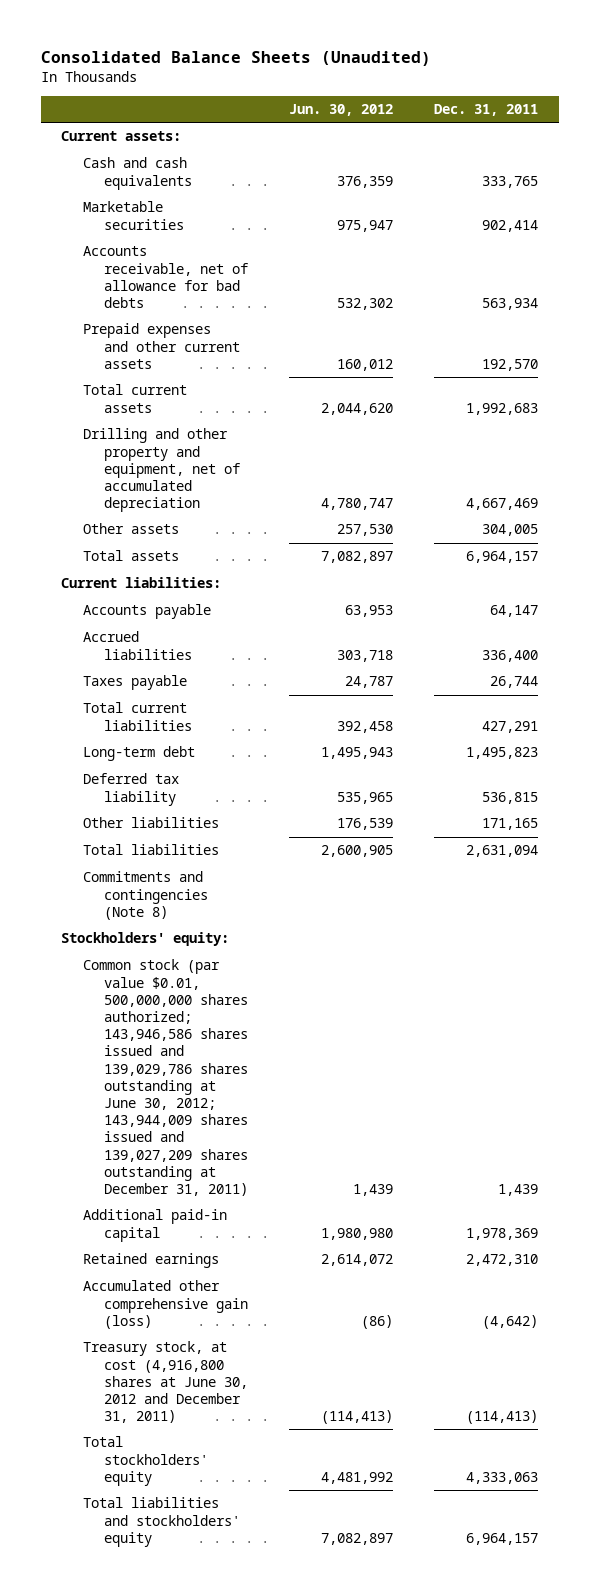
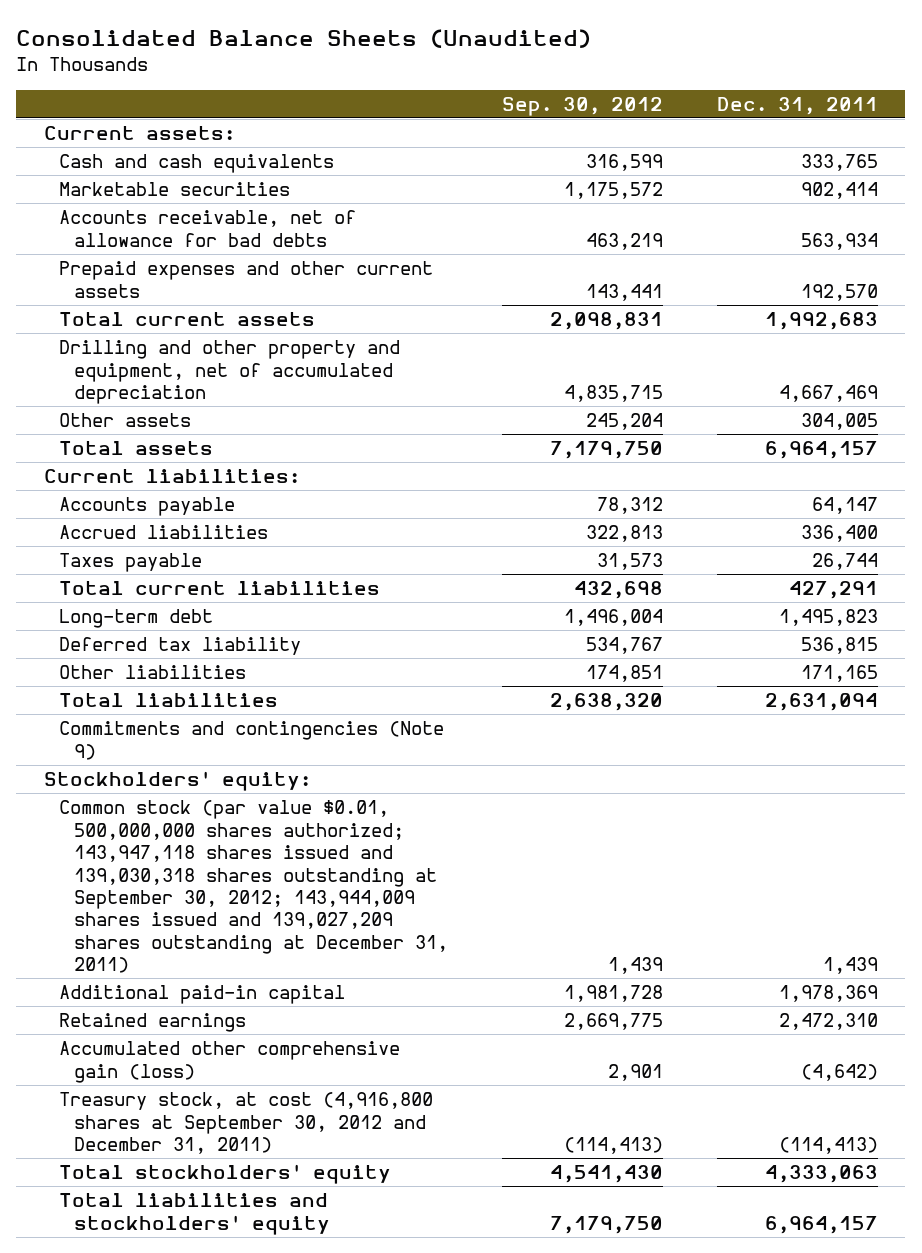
[289,104,394,117] Jun. 30, 2012 -> none
none -> [502,96,664,116] Sep. 30, 2012
[82,871,209,920] Commitments and contingencies (Note 8) -> [58,721,444,760] Commitments and contingencies (Note 9)
[82,959,249,1196] Common stock (par value $0.01, 500,000,000 shares authorized; 143,946,586 shares issued and 139,029,786 shares outstanding at June 30, 2012; 143,944,009 shares issued and 139,027,209 shares outstanding at December 31, 2011) -> [58,800,448,974] Common stock (par value $0.01, 500,000,000 shares authorized; 143,947,118 shares issued and 139,030,318 shares outstanding at September 30, 2012; 143,944,009 shares issued and 139,027,209 shares outstanding at December 31, 2011)
[82,1341,249,1424] Treasury stock, at cost (4,916,800 shares at June 30, 2012 and December 31, 2011) -> [58,1092,433,1155] Treasury stock, at cost (4,916,800 shares at September 30, 2012 and December 31, 2011)

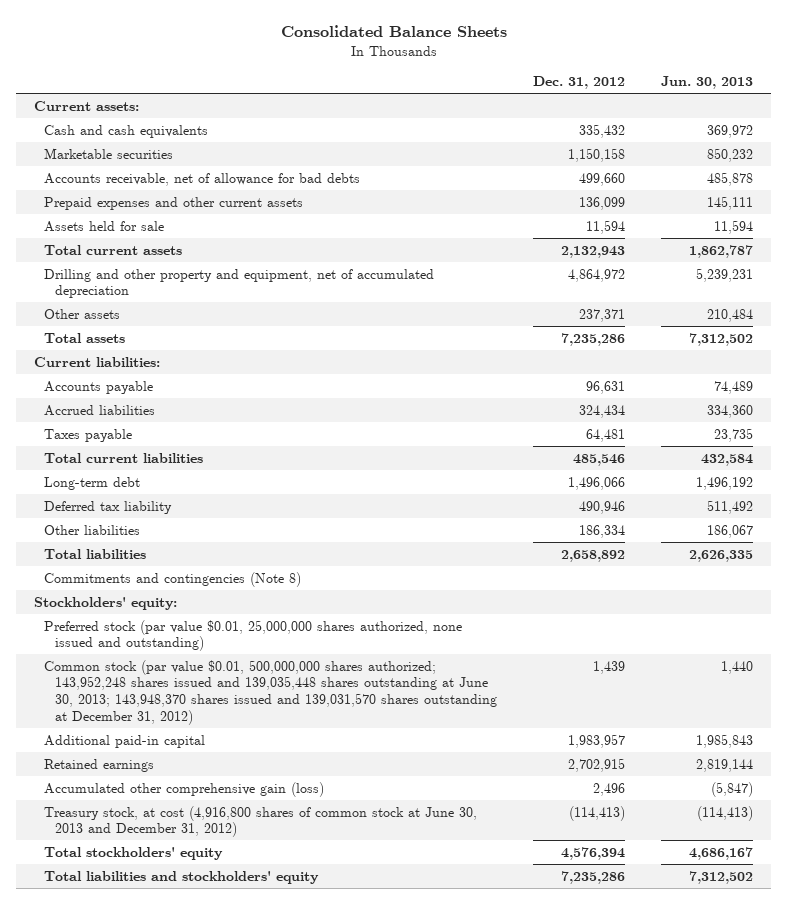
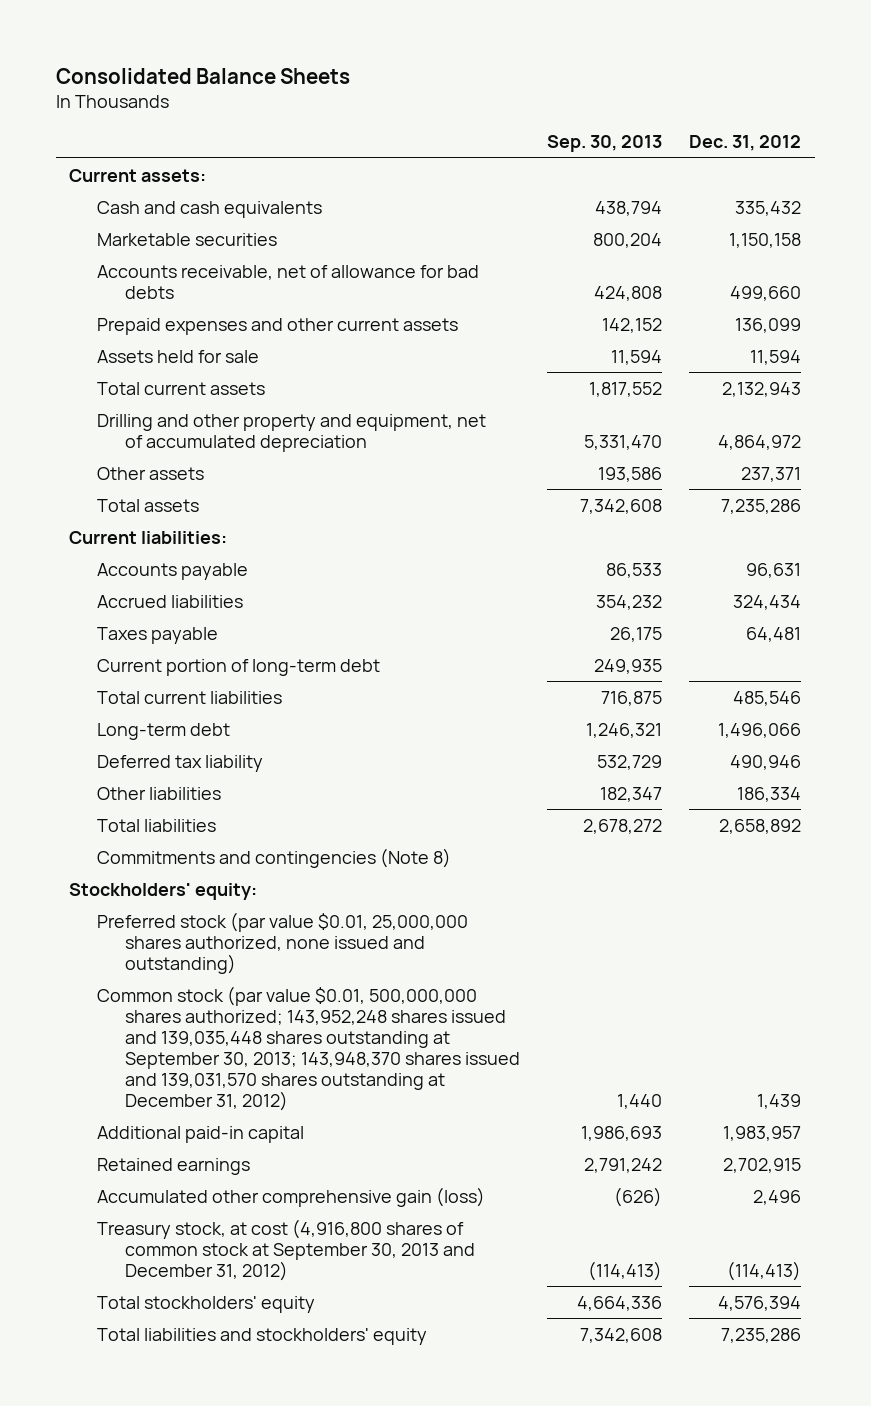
[661,75,754,89] Jun. 30, 2013 -> none
none -> [547,135,663,153] Sep. 30, 2013
none -> [97,658,381,676] Current portion of long-term debt
[44,659,497,725] Common stock (par value $0.01, 500,000,000 shares authorized; 143,952,248 shares issued and 139,035,448 shares outstanding at June 30, 2013; 143,948,370 shares issued and 139,031,570 shares outstanding at December 31, 2012) -> [97,985,521,1111] Common stock (par value $0.01, 500,000,000 shares authorized; 143,952,248 shares issued and 139,035,448 shares outstanding at September 30, 2013; 143,948,370 shares issued and 139,031,570 shares outstanding at December 31, 2012)
[44,805,478,838] Treasury stock, at cost (4,916,800 shares of common stock at June 30, 2013 and December 31, 2012) -> [97,1218,476,1281] Treasury stock, at cost (4,916,800 shares of common stock at September 30, 2013 and December 31, 2012)

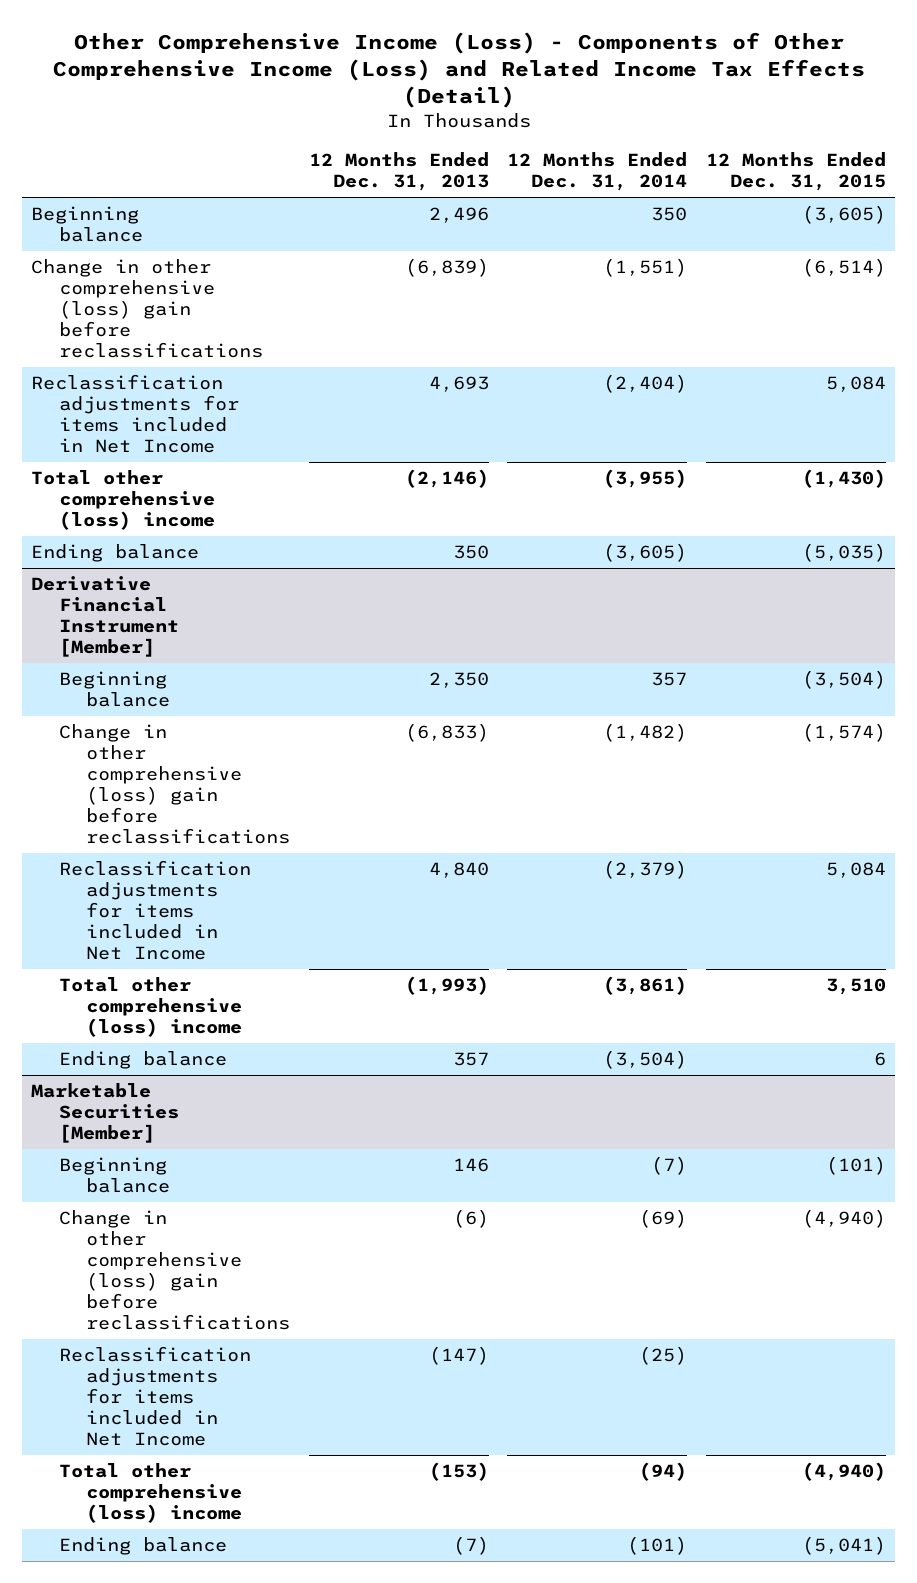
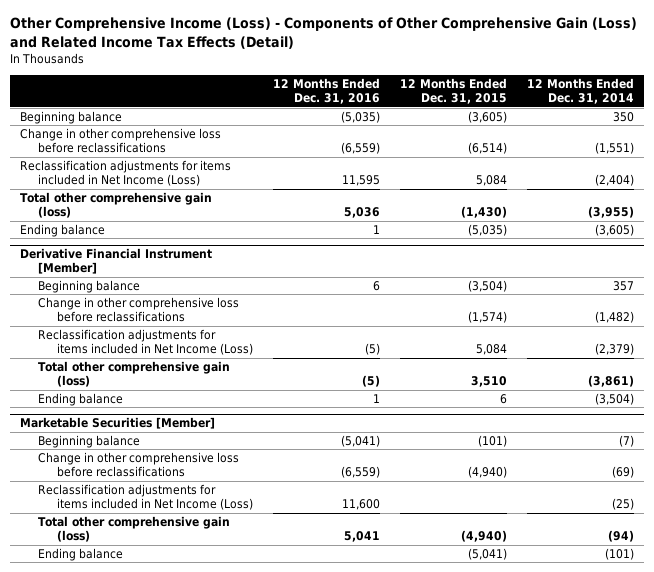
[52,32,865,109] Other Comprehensive Income (Loss) - Components of Other Comprehensive Income (Loss) and Related Income Tax Effects (Detail) -> [9,17,637,49] Other Comprehensive Income (Loss) - Components of Other Comprehensive Gain (Loss) and Related Income Tax Effects (Detail)
[308,152,489,192] 12 Months Ended Dec. 31, 2013 -> none
none -> [273,77,381,105] 12 Months Ended Dec. 31, 2016
[31,259,263,359] Change in other comprehensive (loss) gain before reclassifications -> [19,128,221,154] Change in other comprehensive loss before reclassifications
[31,374,239,454] Reclassification adjustments for items included in Net Income -> [19,160,231,187] Reclassification adjustments for items included in Net Income (Loss)
[31,470,215,531] Total other comprehensive (loss) income -> [19,192,212,219] Total other comprehensive gain (loss)
[58,724,291,845] Change in other comprehensive (loss) gain before reclassifications -> [38,297,240,323] Change in other comprehensive loss before reclassifications
[58,860,251,961] Reclassification adjustments for items included in Net Income -> [38,329,254,356] Reclassification adjustments for items included in Net Income (Loss)
[58,977,243,1038] Total other comprehensive (loss) income -> [38,361,231,388] Total other comprehensive gain (loss)
[58,1210,291,1331] Change in other comprehensive (loss) gain before reclassifications -> [38,452,240,478] Change in other comprehensive loss before reclassifications
[58,1346,251,1447] Reclassification adjustments for items included in Net Income -> [38,484,254,511] Reclassification adjustments for items included in Net Income (Loss)
[58,1463,243,1524] Total other comprehensive (loss) income -> [38,516,231,543] Total other comprehensive gain (loss)

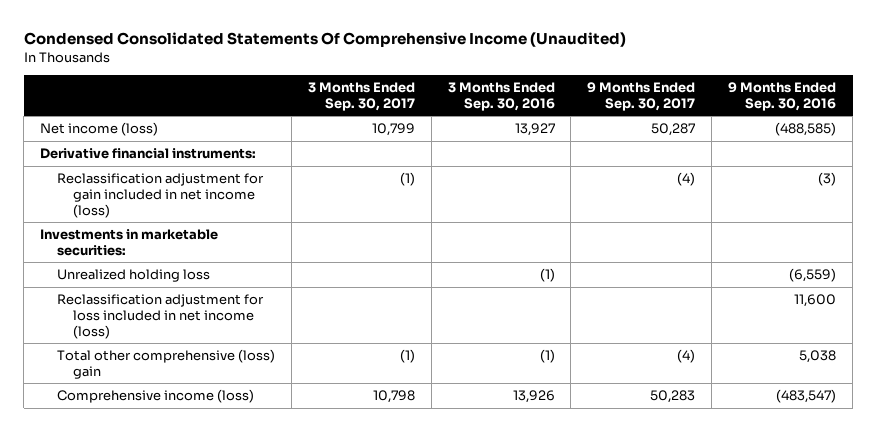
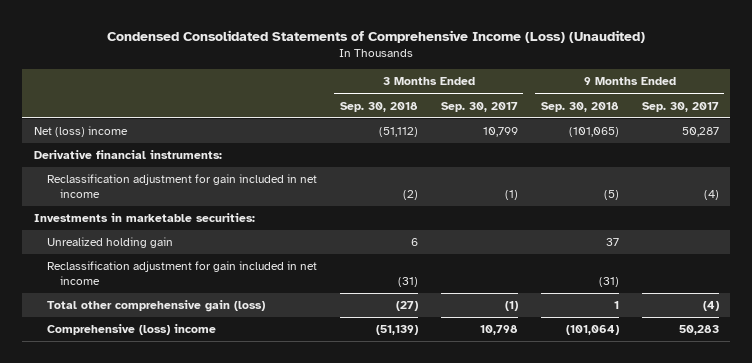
[23,32,626,48] Condensed Consolidated Statements Of Comprehensive Income (Unaudited) -> [107,29,646,43] Condensed Consolidated Statements of Comprehensive Income (Loss) (Unaudited)
[447,81,555,111] 3 Months Ended Sep. 30, 2016 -> none
[728,81,837,111] 9 Months Ended Sep. 30, 2016 -> none
none -> [339,101,418,112] Sep. 30, 2018
none -> [540,101,619,112] Sep. 30, 2018
[40,122,159,137] Net income (loss) -> [33,126,128,138] Net (loss) income
[56,173,264,218] Reclassification adjustment for gain included in net income (loss) -> [46,174,317,198] Reclassification adjustment for gain included in net income
[56,269,210,283] Unrealized holding loss -> [46,237,173,249] Unrealized holding gain
[56,294,264,339] Reclassification adjustment for loss included in net income (loss) -> [46,261,317,285] Reclassification adjustment for gain included in net income
[56,349,275,379] Total other comprehensive (loss) gain -> [46,300,265,313] Total other comprehensive gain (loss)
[56,389,254,404] Comprehensive income (loss) -> [46,324,216,336] Comprehensive (loss) income

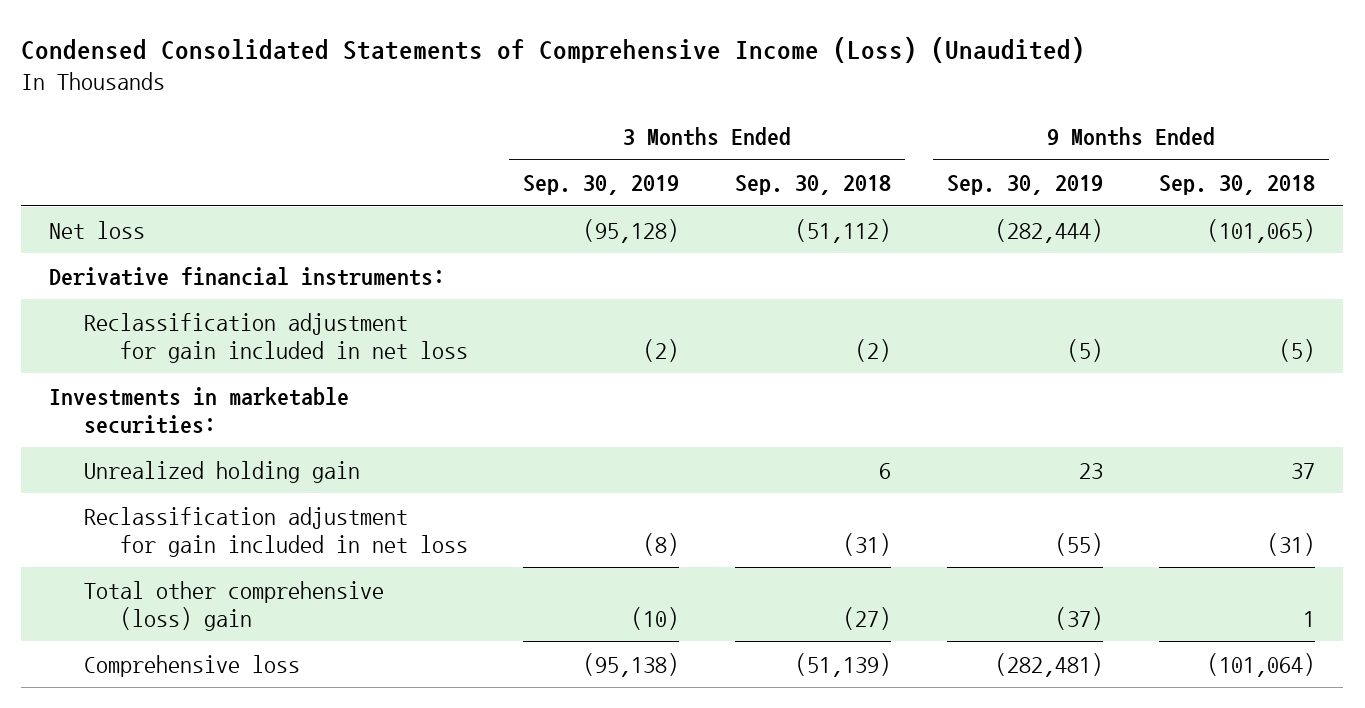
[440,101,518,112] Sep. 30, 2017 -> none
[641,101,719,112] Sep. 30, 2017 -> none
none -> [523,174,680,195] Sep. 30, 2019
none -> [947,174,1104,195] Sep. 30, 2019
[33,126,128,138] Net (loss) income -> [49,220,146,239] Net loss
[46,174,317,198] Reclassification adjustment for gain included in net income -> [84,312,468,363] Reclassification adjustment for gain included in net loss
[46,261,317,285] Reclassification adjustment for gain included in net income -> [84,506,468,557] Reclassification adjustment for gain included in net loss
[46,300,265,313] Total other comprehensive gain (loss) -> [84,580,385,631] Total other comprehensive (loss) gain
[46,324,216,336] Comprehensive (loss) income -> [84,654,301,677] Comprehensive loss

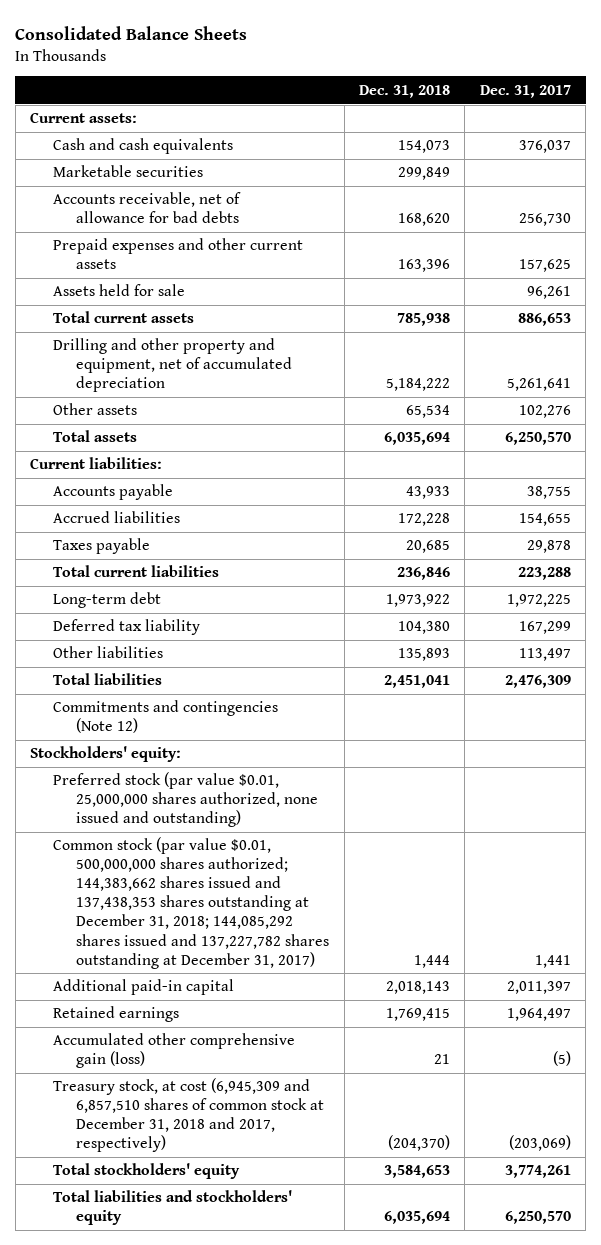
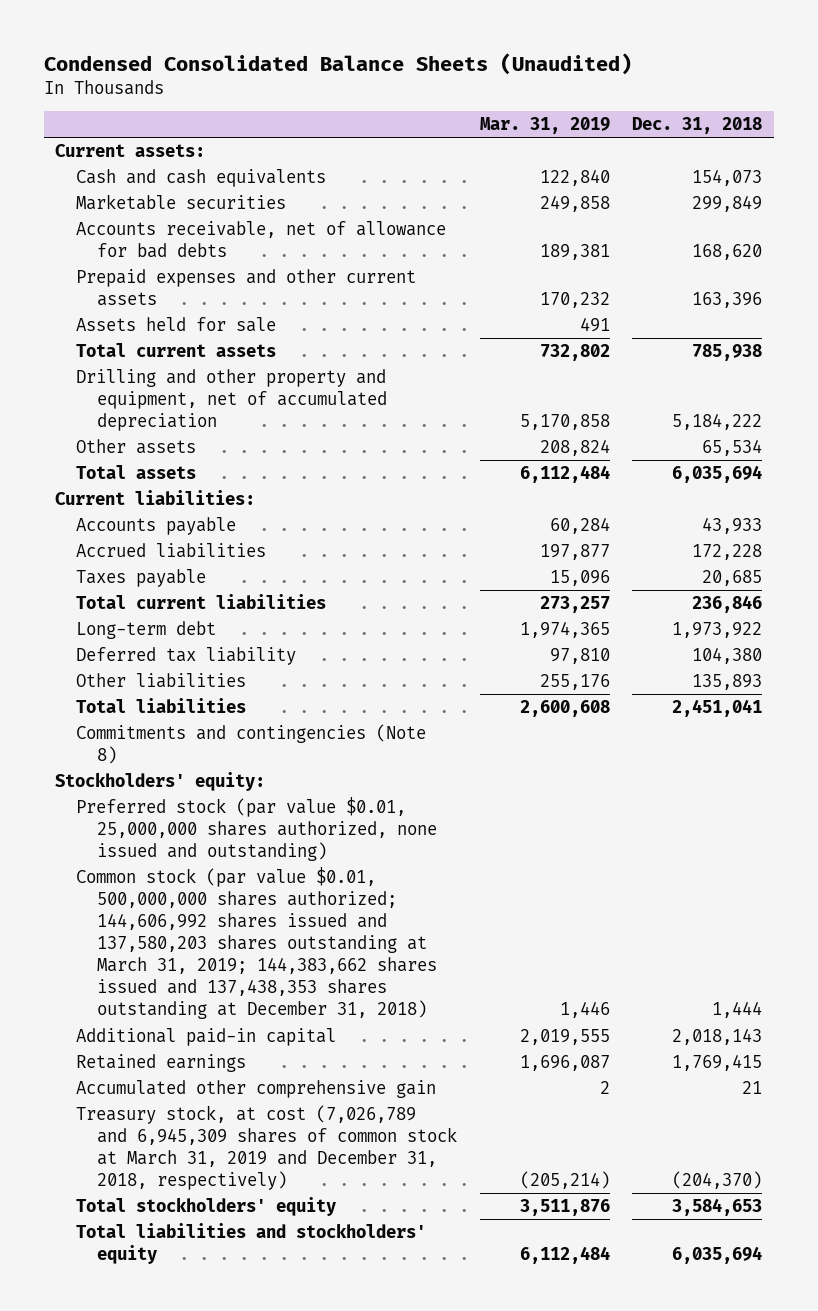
[15,25,248,40] Consolidated Balance Sheets -> [44,52,633,75] Condensed Consolidated Balance Sheets (Unaudited)
[479,84,571,98] Dec. 31, 2017 -> none
none -> [479,117,610,135] Mar. 31, 2019
[53,700,279,734] Commitments and contingencies (Note 12) -> [76,724,427,765] Commitments and contingencies (Note 8)
[53,837,330,969] Common stock (par value $0.01, 500,000,000 shares authorized; 144,383,662 shares issued and 137,438,353 shares outstanding at December 31, 2018; 144,085,292 shares issued and 137,227,782 shares outstanding at December 31, 2017) -> [76,867,438,1020] Common stock (par value $0.01, 500,000,000 shares authorized; 144,606,992 shares issued and 137,580,203 shares outstanding at March 31, 2019; 144,383,662 shares issued and 137,438,353 shares outstanding at December 31, 2018)
[53,1033,296,1069] Accumulated other comprehensive gain (loss) -> [76,1080,437,1099] Accumulated other comprehensive gain
[53,1078,325,1153] Treasury stock, at cost (6,945,309 and 6,857,510 shares of common stock at December 31, 2018 and 2017, respectively) -> [76,1105,458,1191] Treasury stock, at cost (7,026,789 and 6,945,309 shares of common stock at March 31, 2019 and December 31, 2018, respectively)

